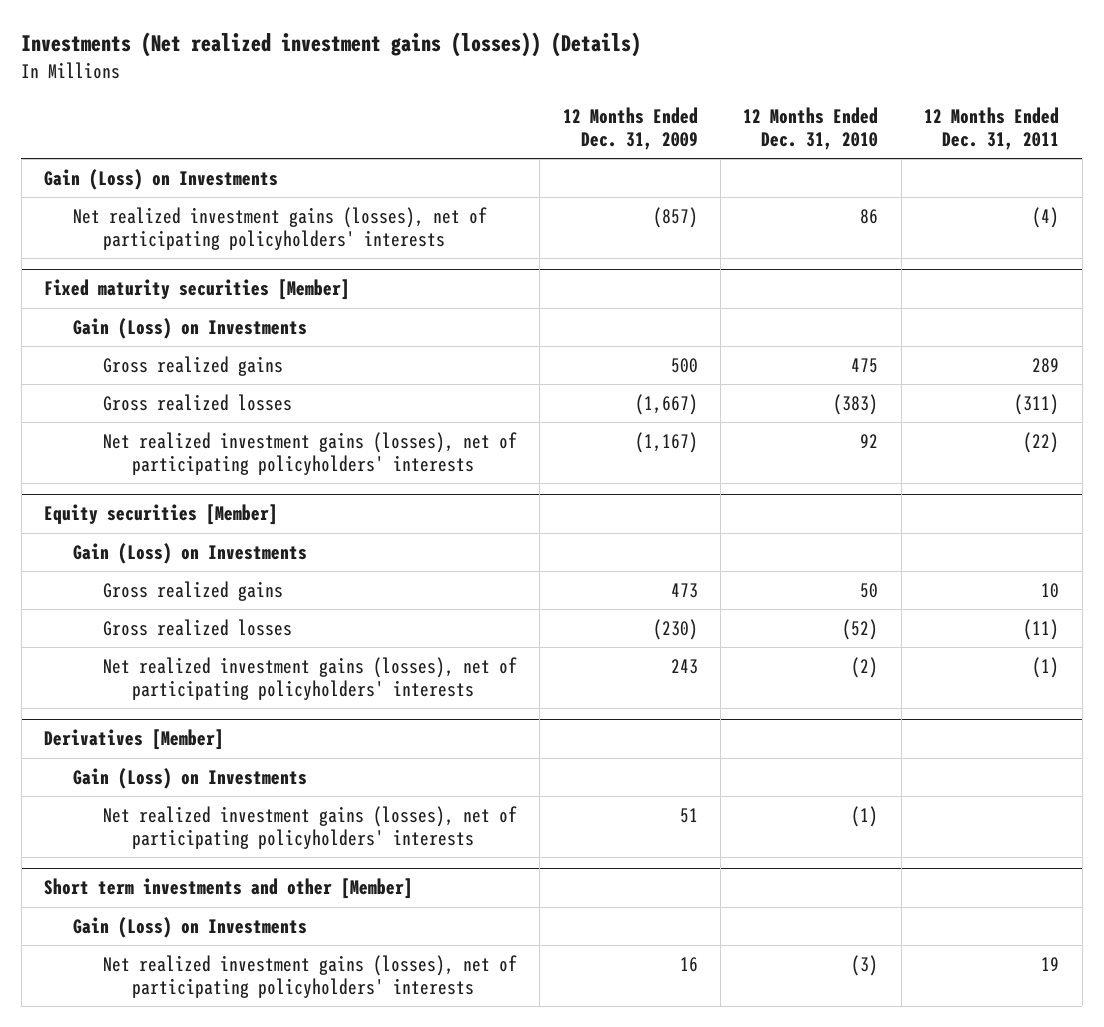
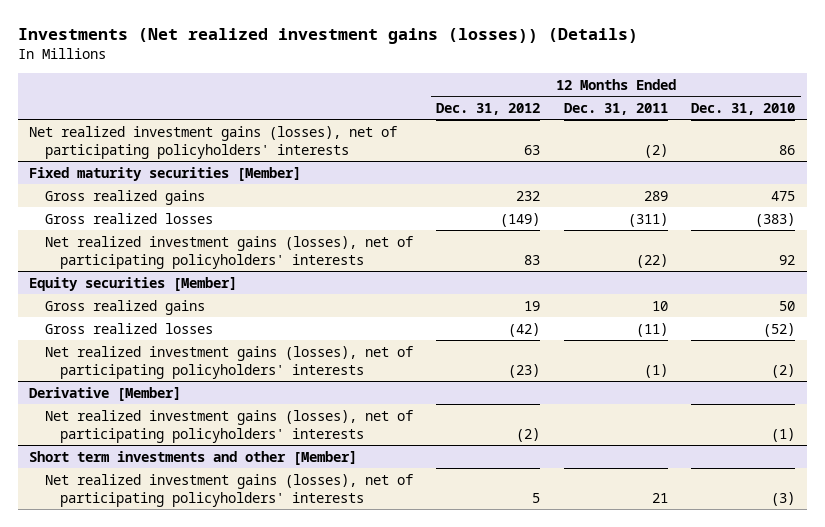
[562,106,698,150] 12 Months Ended Dec. 31, 2009 -> none
none -> [436,102,541,115] Dec. 31, 2012
[44,168,279,190] Gain (Loss) on Investments -> none
[1032,206,1060,228] (4) -> [643,143,668,158] (2)
[73,317,308,339] Gain (Loss) on Investments -> none
[73,542,308,564] Gain (Loss) on Investments -> none
[44,729,225,751] Derivatives [Member] -> none
[73,767,308,789] Gain (Loss) on Investments -> none
none -> [29,386,182,401] Derivative [Member]
[73,916,308,938] Gain (Loss) on Investments -> none
[1041,956,1060,971] 19 -> [651,492,668,503] 21

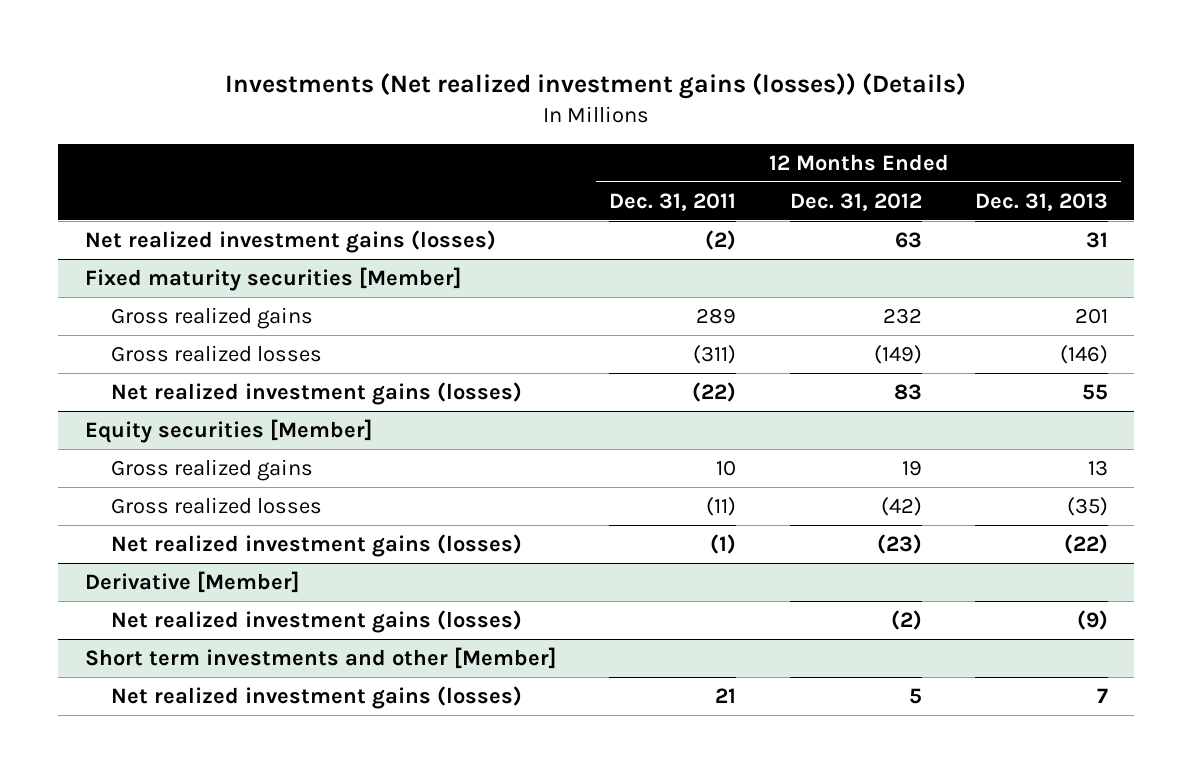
[691,102,796,115] Dec. 31, 2010 -> none
none -> [974,192,1108,211] Dec. 31, 2013
[29,125,398,159] Net realized investment gains (losses), net of participating policyholders' interests -> [85,229,497,253] Net realized investment gains (losses)
[44,235,413,269] Net realized investment gains (losses), net of participating policyholders' interests -> [110,381,522,405] Net realized investment gains (losses)
[44,345,413,379] Net realized investment gains (losses), net of participating policyholders' interests -> [110,533,522,557] Net realized investment gains (losses)
[44,409,413,443] Net realized investment gains (losses), net of participating policyholders' interests -> [110,609,522,633] Net realized investment gains (losses)
[44,473,413,507] Net realized investment gains (losses), net of participating policyholders' interests -> [110,685,522,709] Net realized investment gains (losses)

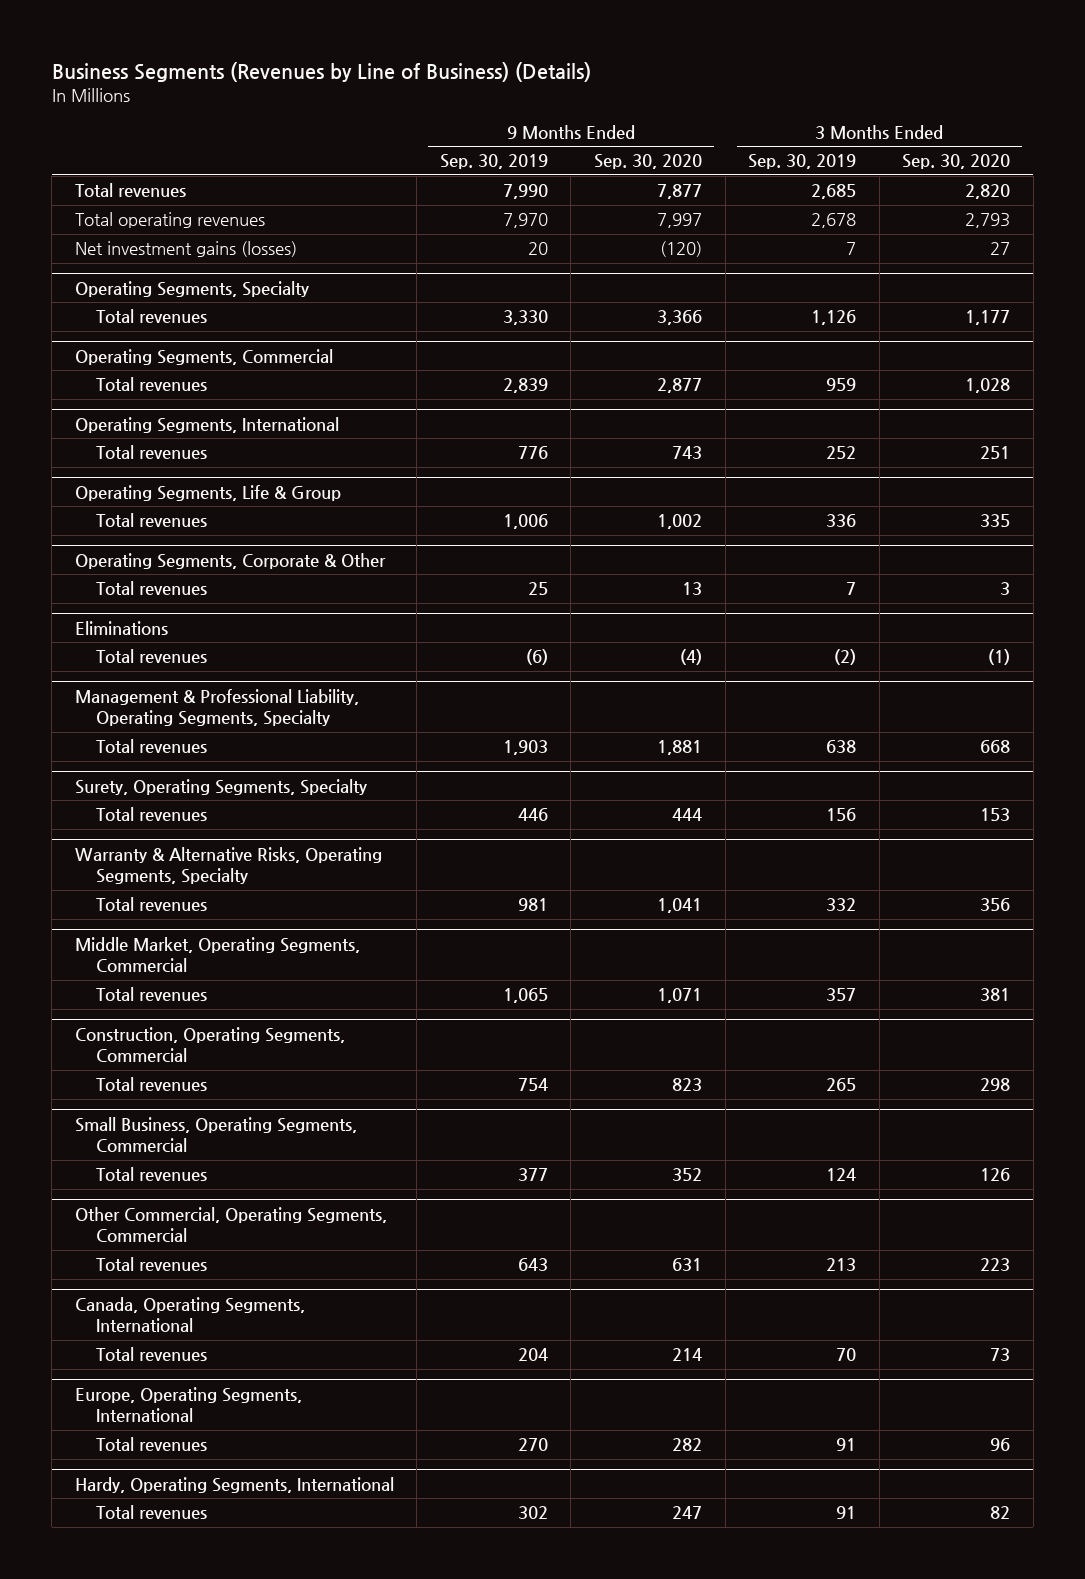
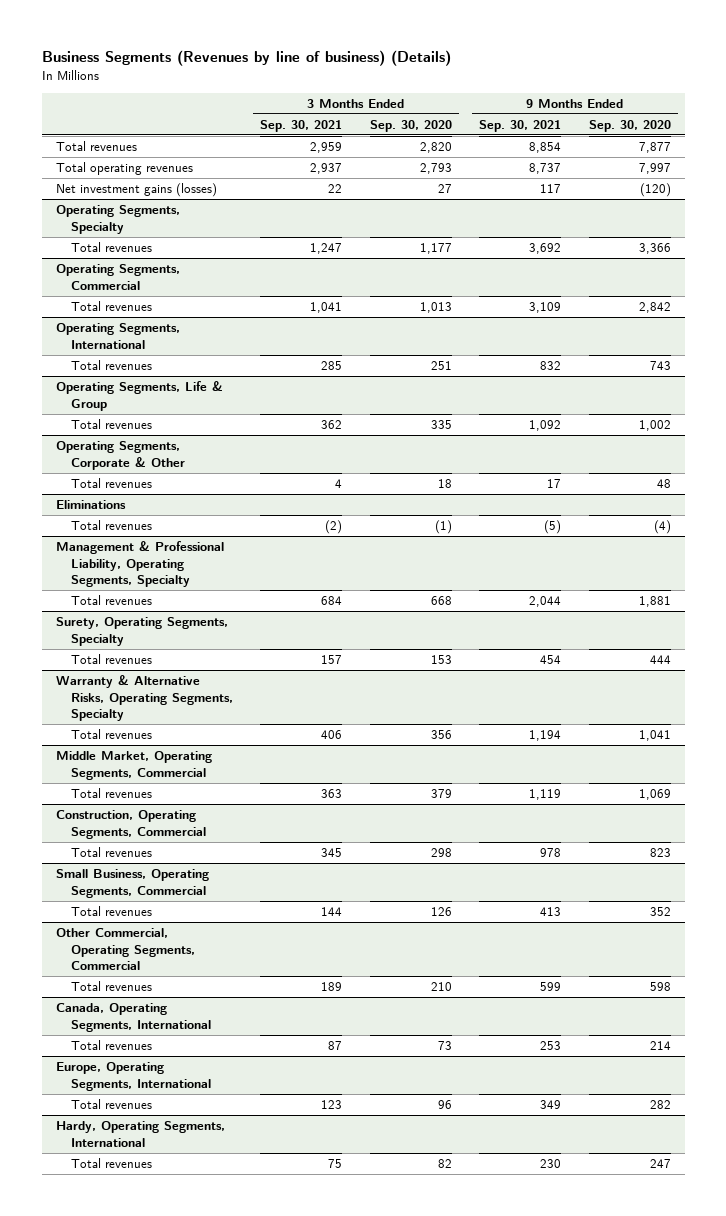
[51,61,591,82] Business Segments (Revenues by Line of Business) (Details) -> [41,50,451,67] Business Segments (Revenues by line of business) (Details)
[439,154,548,170] Sep. 30, 2019 -> none
[748,154,857,170] Sep. 30, 2019 -> none
none -> [260,119,343,132] Sep. 30, 2021
none -> [479,119,562,132] Sep. 30, 2021
[656,378,702,394] 2,877 -> [638,302,671,314] 2,842
[965,378,1011,394] 1,028 -> [419,302,452,314] 1,013
[681,582,702,596] 13 -> [656,479,671,489] 48
[1000,582,1011,596] 3 -> [437,479,452,489] 18
[656,988,702,1004] 1,071 -> [638,789,671,801] 1,069
[980,988,1011,1002] 381 -> [430,789,452,799] 379
[671,1258,702,1272] 631 -> [649,982,671,992] 598
[980,1258,1011,1272] 223 -> [430,982,452,992] 210

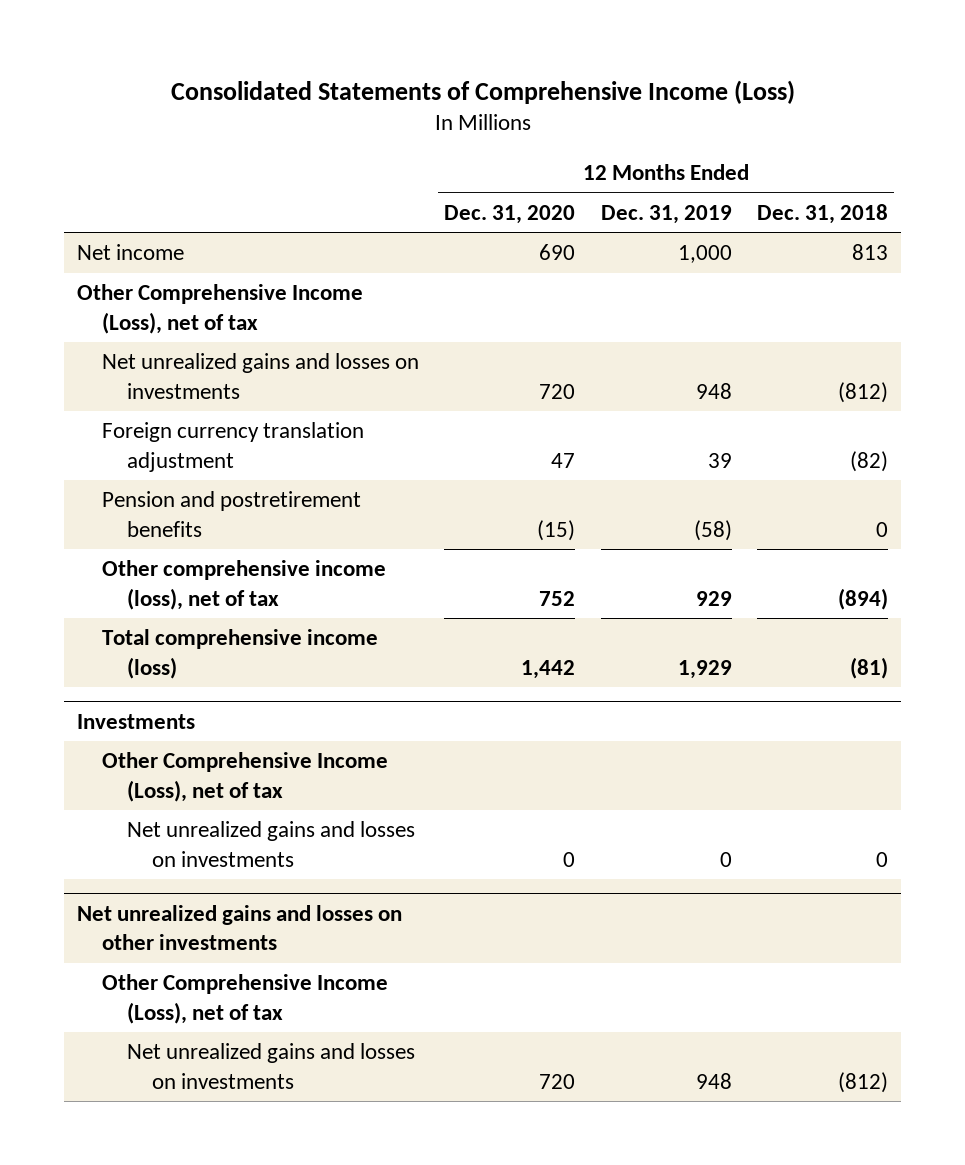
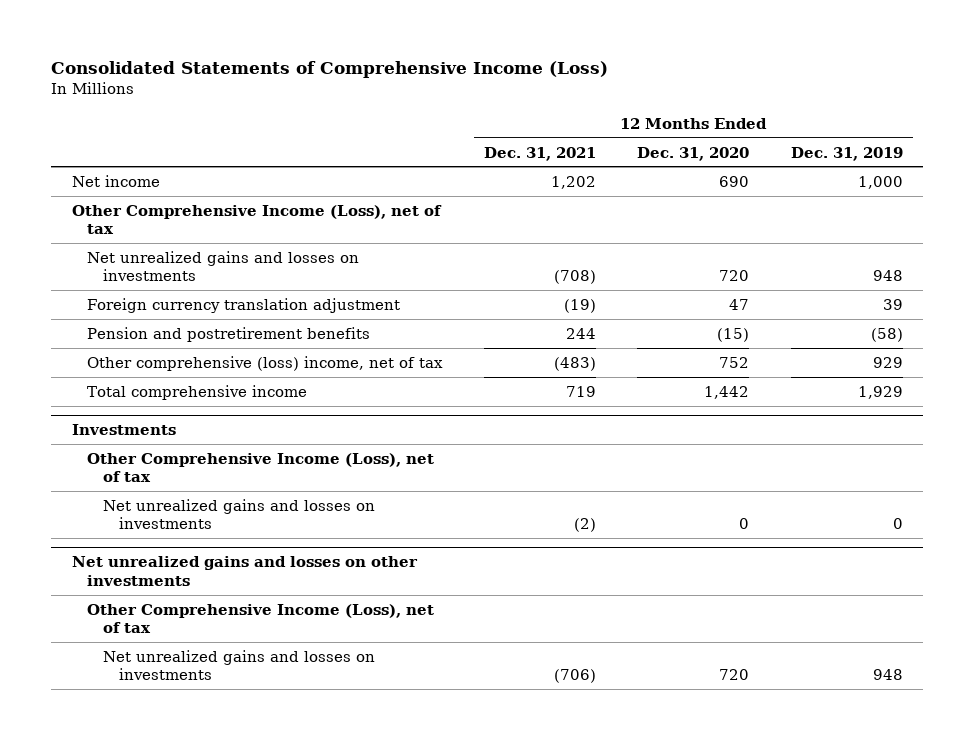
[757,203,889,224] Dec. 31, 2018 -> none
none -> [483,146,596,161] Dec. 31, 2021
[102,560,387,610] Other comprehensive income (loss), net of tax -> [87,355,444,371] Other comprehensive (loss) income, net of tax
[102,629,379,679] Total comprehensive income (loss) -> [87,384,308,400] Total comprehensive income

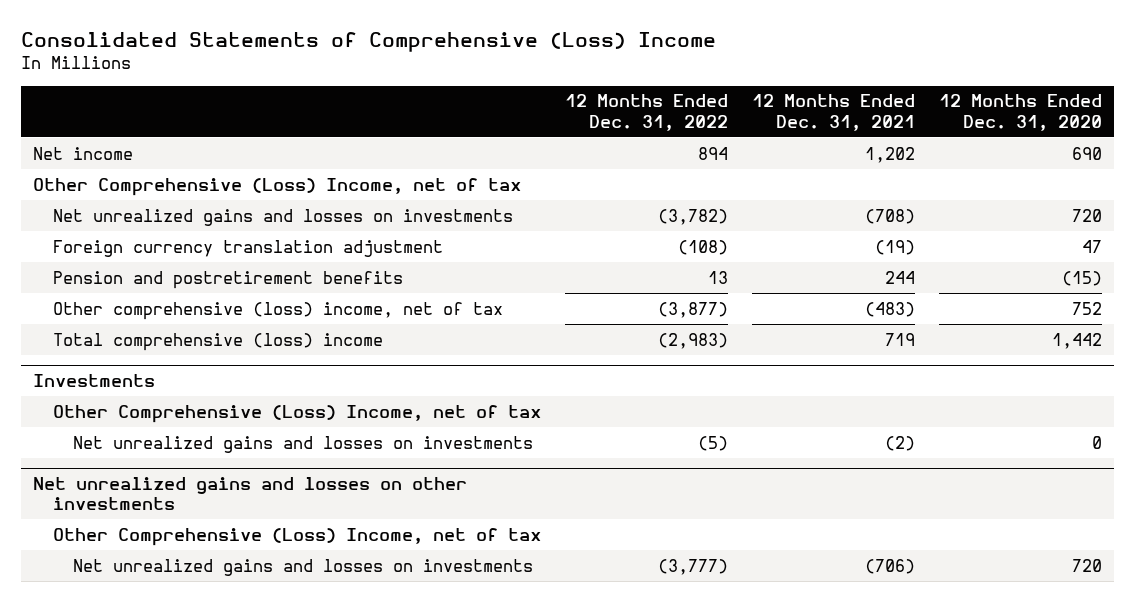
[51,61,609,79] Consolidated Statements of Comprehensive Income (Loss) -> [20,31,716,52] Consolidated Statements of Comprehensive (Loss) Income
[790,146,903,161] Dec. 31, 2019 -> none
none -> [565,94,729,131] 12 Months Ended Dec. 31, 2022
[71,204,442,235] Other Comprehensive Income (Loss), net of tax -> [32,177,521,196] Other Comprehensive (Loss) Income, net of tax
[87,384,308,400] Total comprehensive income -> [52,332,383,351] Total comprehensive (loss) income
[87,452,435,483] Other Comprehensive Income (Loss), net of tax -> [52,404,541,423] Other Comprehensive (Loss) Income, net of tax
[87,603,435,634] Other Comprehensive Income (Loss), net of tax -> [52,527,541,546] Other Comprehensive (Loss) Income, net of tax

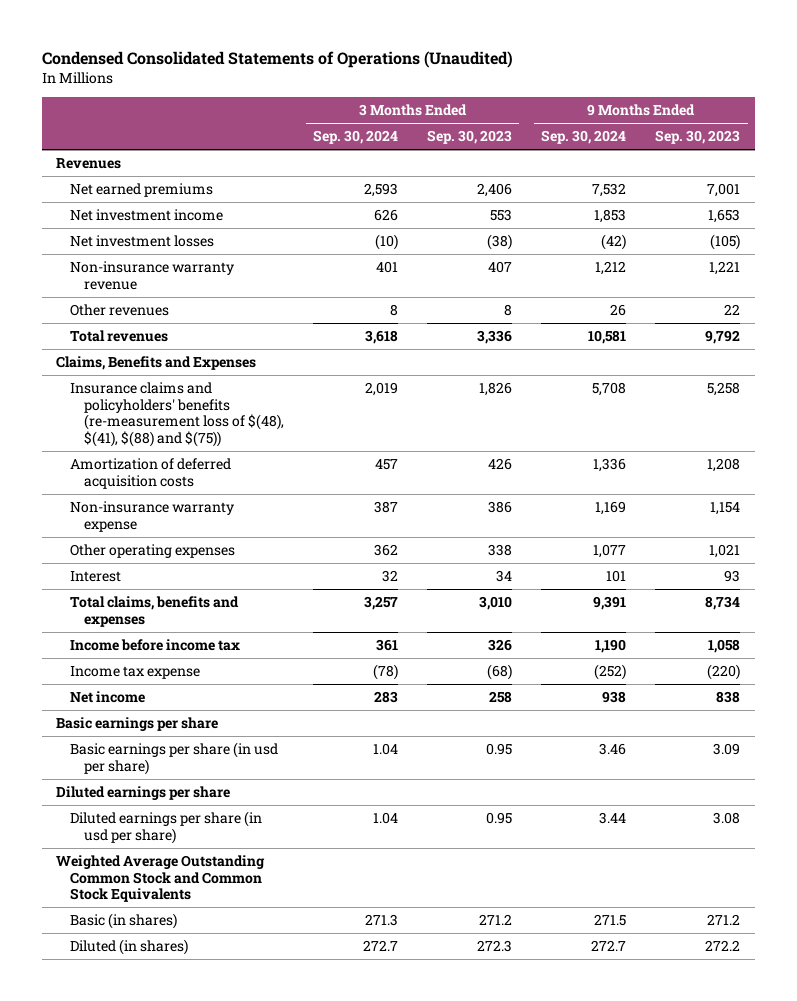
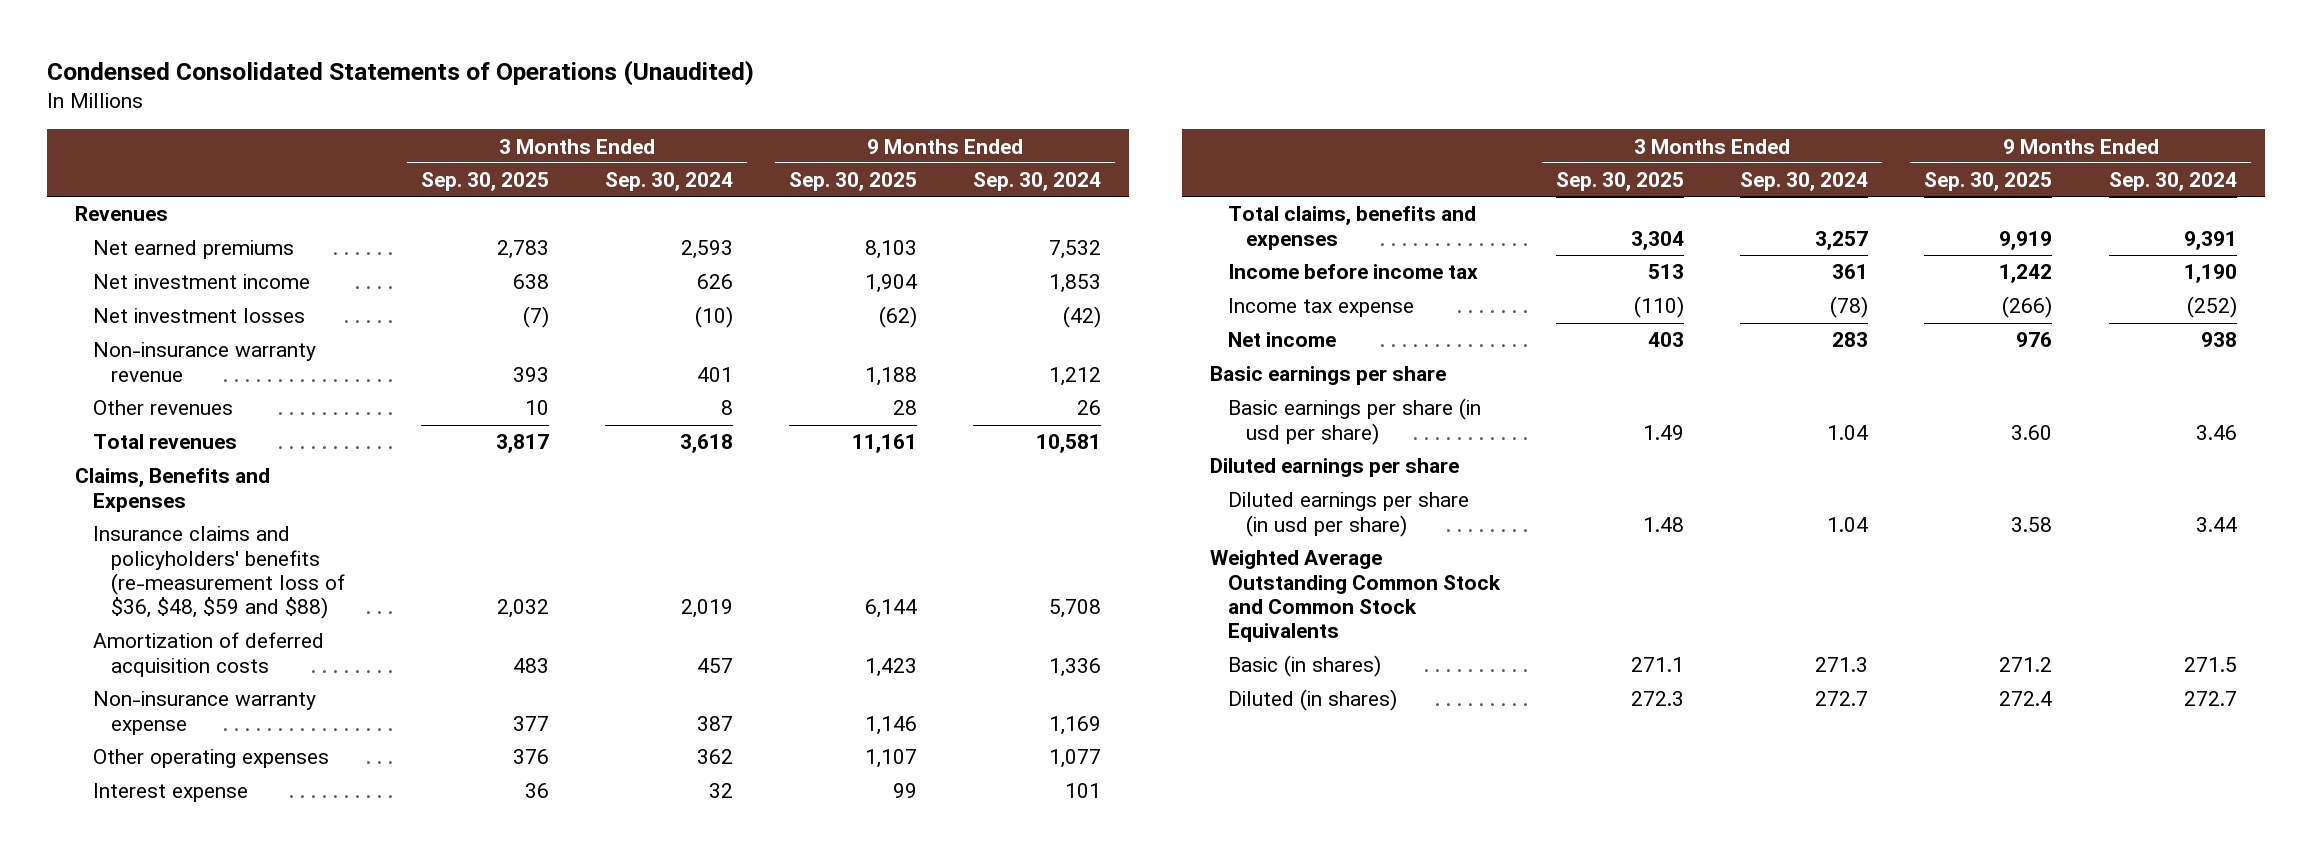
[427,130,513,145] Sep. 30, 2023 -> none
[655,130,741,145] Sep. 30, 2023 -> none
none -> [420,172,549,192] Sep. 30, 2025
none -> [789,172,918,192] Sep. 30, 2025
[70,382,284,447] Insurance claims and policyholders' benefits (re-measurement loss of $(48), $(41), $(88) and $(75)) -> [92,526,345,620] Insurance claims and policyholders' benefits (re-measurement loss of $36, $48, $59 and $88)
[70,571,122,583] Interest -> [92,783,248,803] Interest expense

